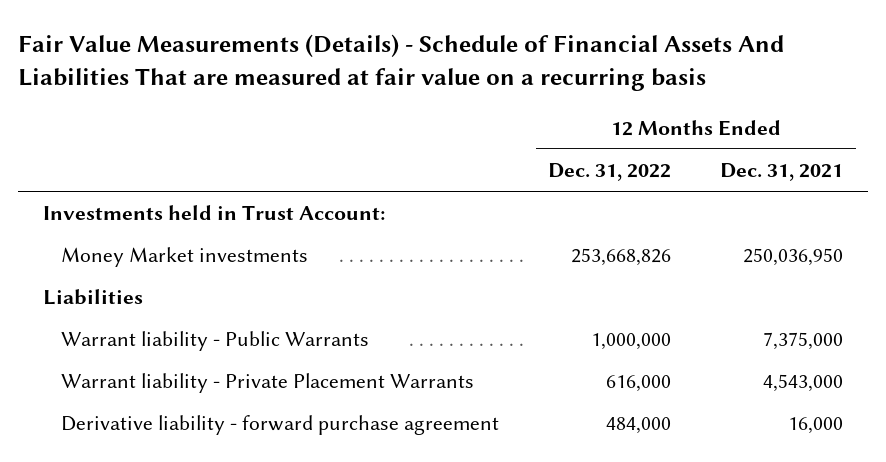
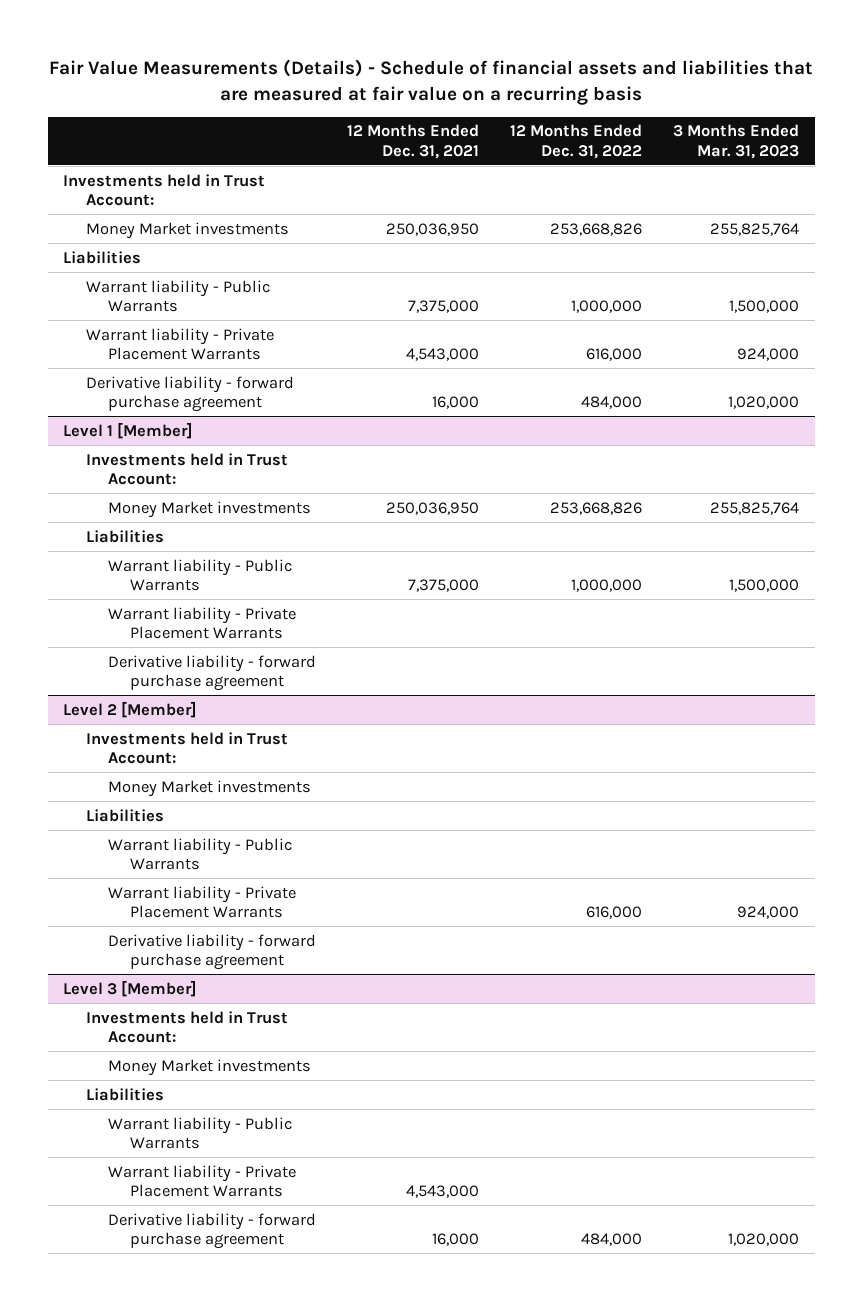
[18,33,785,91] Fair Value Measurements (Details) - Schedule of Financial Assets And Liabilities That are measured at fair value on a recurring basis -> [49,58,814,105] Fair Value Measurements (Details) - Schedule of financial assets and liabilities that are measured at fair value on a recurring basis
none -> [673,124,800,159] 3 Months Ended Mar. 31, 2023
none -> [63,421,194,439] Level 1 [Member]
none -> [85,452,288,486] Investments held in Trust Account:
none -> [108,500,312,518] Money Market investments
none -> [85,529,164,543] Liabilities
none -> [108,558,294,592] Warrant liability - Public Warrants
none -> [108,606,297,640] Warrant liability - Private Placement Warrants
none -> [108,654,317,692] Derivative liability - forward purchase agreement
none -> [63,700,198,718] Level 2 [Member]
none -> [85,731,288,765] Investments held in Trust Account:
none -> [108,779,312,797] Money Market investments
none -> [85,808,164,822] Liabilities
none -> [108,837,294,871] Warrant liability - Public Warrants
none -> [108,885,297,919] Warrant liability - Private Placement Warrants
none -> [108,933,317,971] Derivative liability - forward purchase agreement
none -> [63,979,198,997] Level 3 [Member]
none -> [85,1010,288,1044] Investments held in Trust Account:
none -> [108,1058,312,1076] Money Market investments
none -> [85,1087,164,1101] Liabilities
none -> [108,1116,294,1150] Warrant liability - Public Warrants
none -> [108,1164,297,1198] Warrant liability - Private Placement Warrants
none -> [108,1212,317,1250] Derivative liability - forward purchase agreement

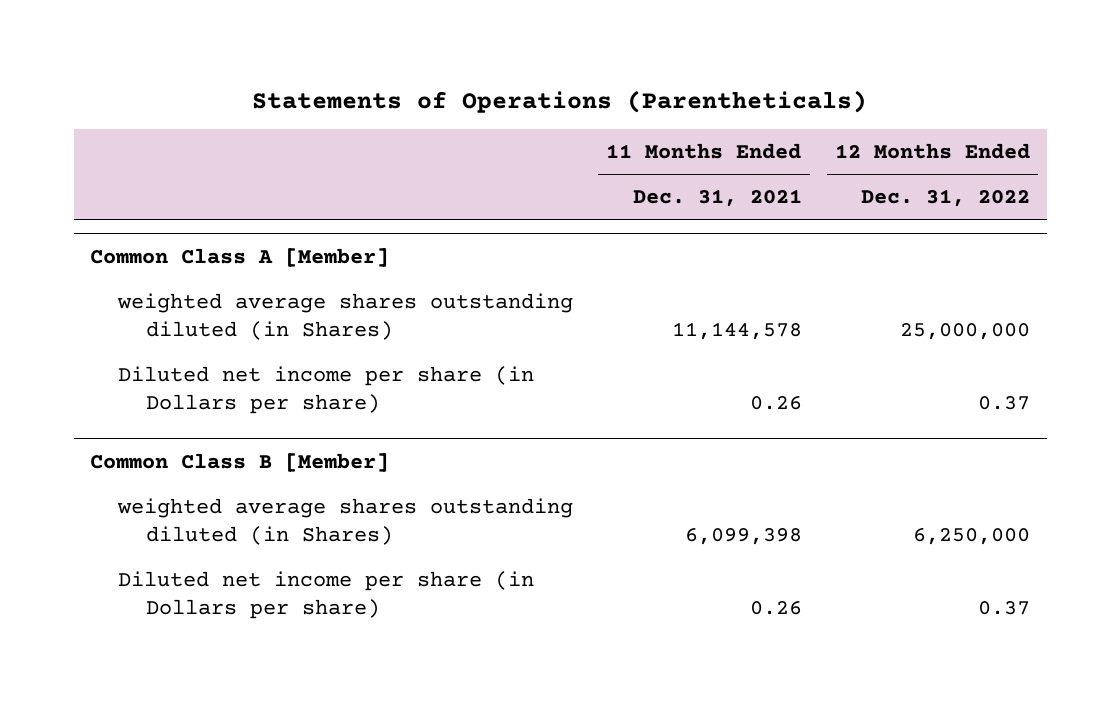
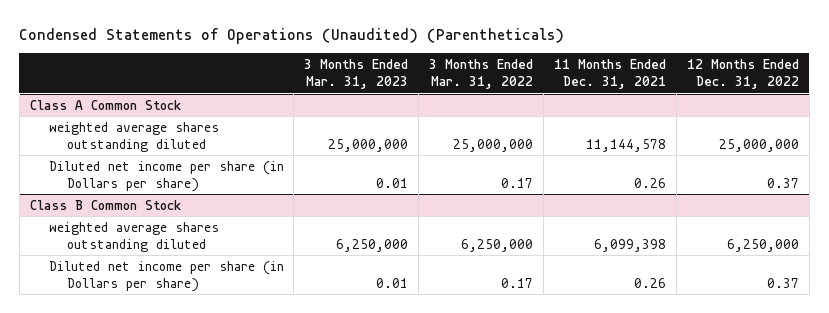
[252,89,868,113] Statements of Operations (Parentheticals) -> [19,28,565,45] Condensed Statements of Operations (Unaudited) (Parentheticals)
none -> [304,59,409,90] 3 Months Ended Mar. 31, 2023
none -> [429,59,534,90] 3 Months Ended Mar. 31, 2022
[90,247,390,267] Common Class A [Member] -> [29,99,181,110] Class A Common Stock
[117,292,574,340] weighted average shares outstanding diluted (in Shares) -> [48,121,219,152] weighted average shares outstanding diluted
[90,452,390,472] Common Class B [Member] -> [29,199,181,210] Class B Common Stock
[117,497,574,545] weighted average shares outstanding diluted (in Shares) -> [48,221,219,252] weighted average shares outstanding diluted

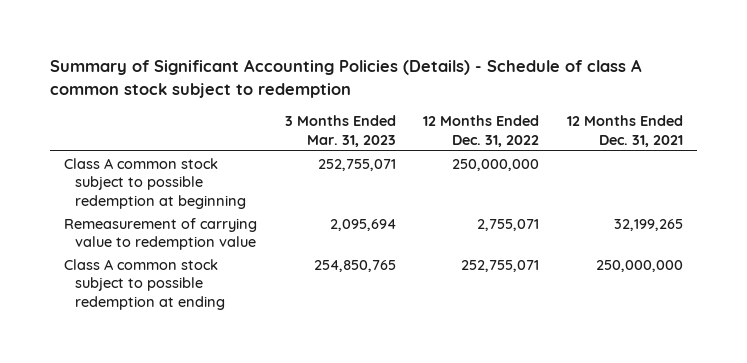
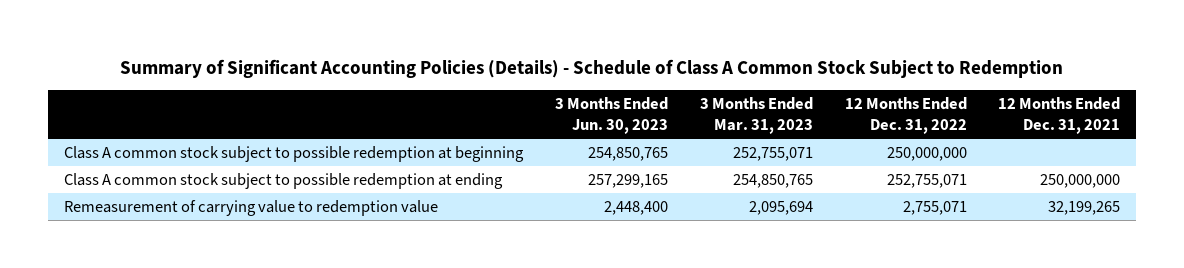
[49,59,642,98] Summary of Significant Accounting Policies (Details) - Schedule of class A common stock subject to redemption -> [120,58,1064,78] Summary of Significant Accounting Policies (Details) - Schedule of Class A Common Stock Subject to Redemption
none -> [554,97,668,135] 3 Months Ended Jun. 30, 2023
[63,217,257,251] Remeasurement of carrying value to redemption value -> [64,199,439,216] Remeasurement of carrying value to redemption value

